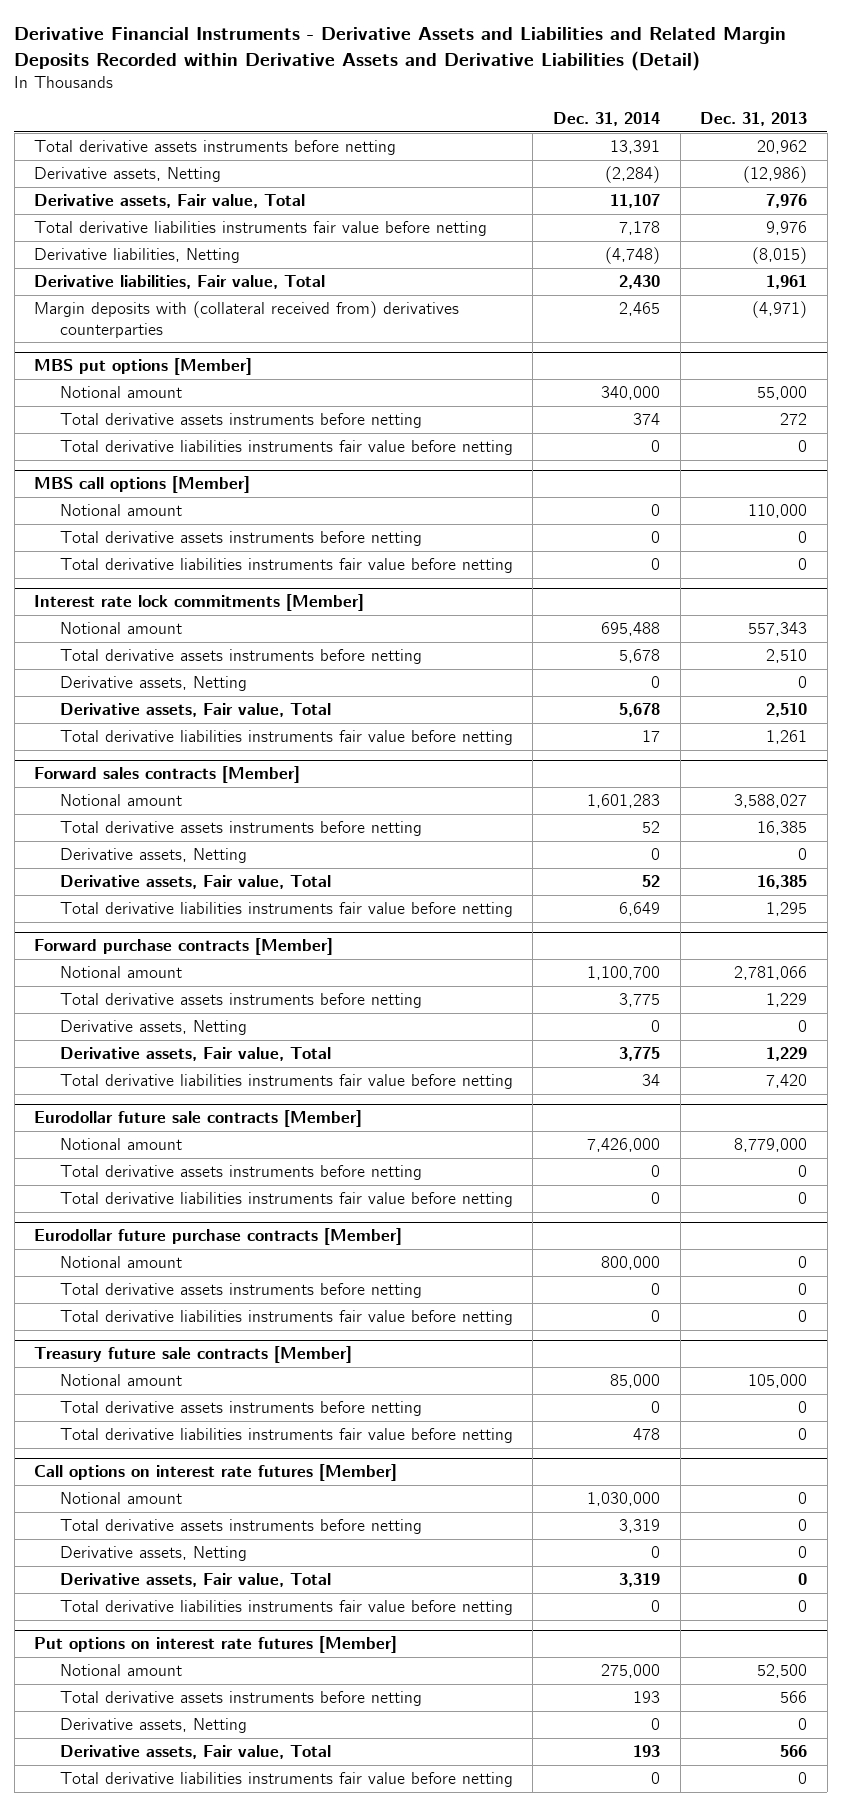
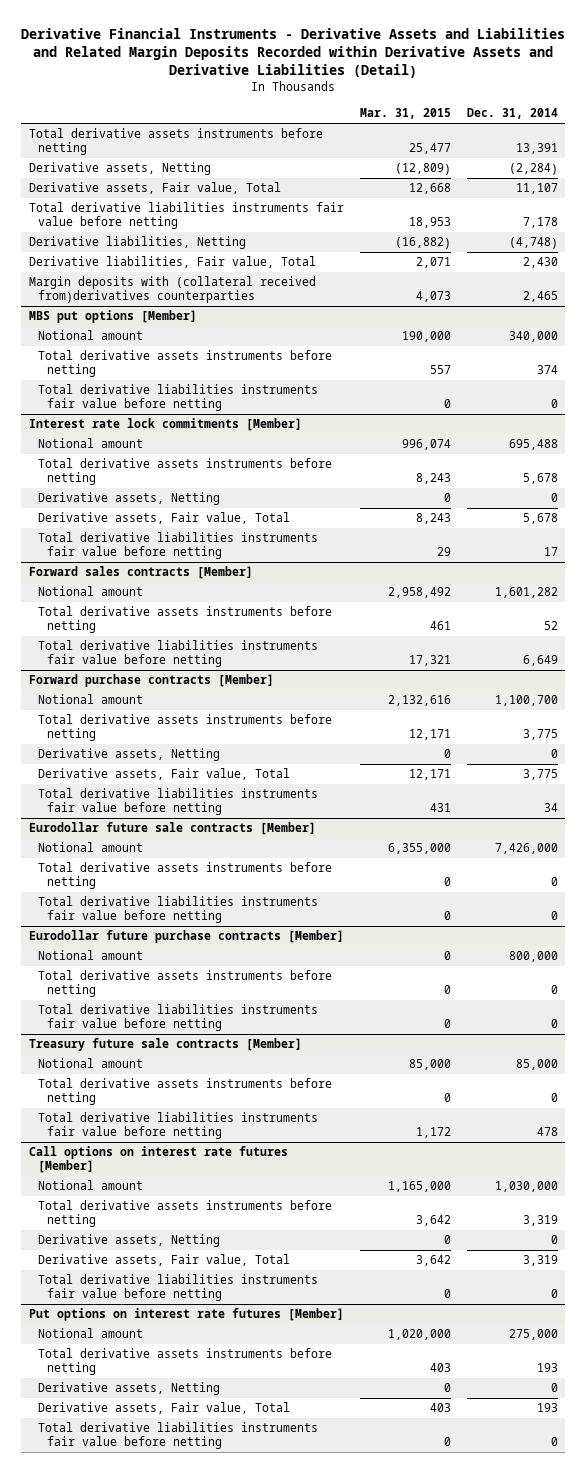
[700,112,808,127] Dec. 31, 2013 -> none
none -> [359,108,451,120] Mar. 31, 2015
[34,301,460,338] Margin deposits with (collateral received from) derivatives counterparties -> [28,276,316,303] Margin deposits with (collateral received from)derivatives counterparties
[34,476,251,494] MBS call options [Member] -> none
[59,504,182,517] Notional amount -> none
[59,531,422,547] Total derivative assets instruments before netting -> none
[59,558,513,574] Total derivative liabilities instruments fair value before netting -> none
[587,794,661,809] 1,601,283 -> [494,587,558,599] 1,601,282
[59,848,247,864] Derivative assets, Netting -> none
[59,875,331,890] Derivative assets, Fair value, Total -> none

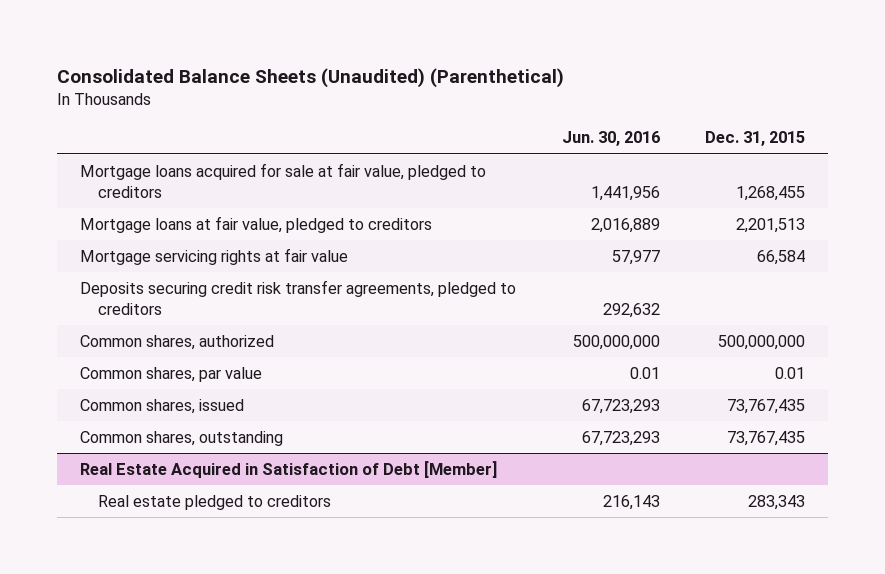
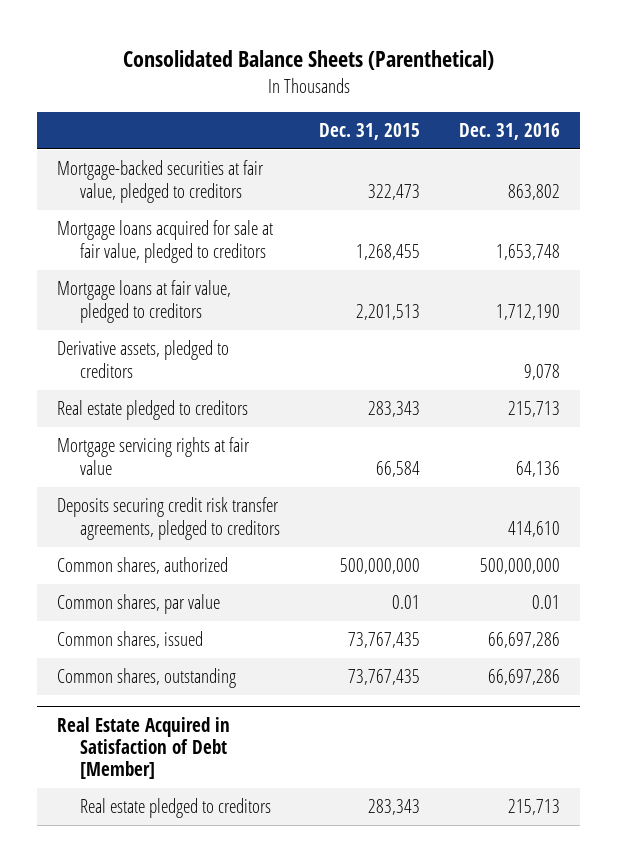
[57,67,565,88] Consolidated Balance Sheets (Unaudited) (Parenthetical) -> [122,49,494,70] Consolidated Balance Sheets (Parenthetical)
[561,131,660,147] Jun. 30, 2016 -> none
none -> [459,122,561,140] Dec. 31, 2016
none -> [56,160,264,203] Mortgage-backed securities at fair value, pledged to creditors
none -> [56,340,229,378] Derivative assets, pledged to creditors
none -> [56,400,248,421] Real estate pledged to creditors

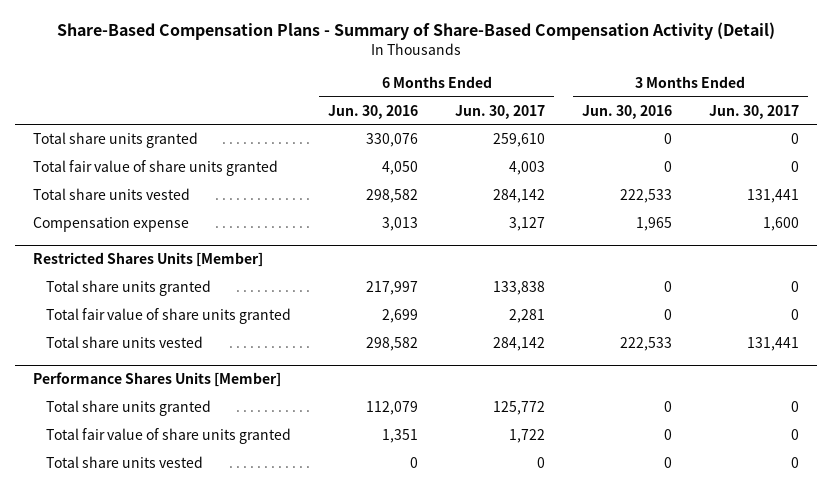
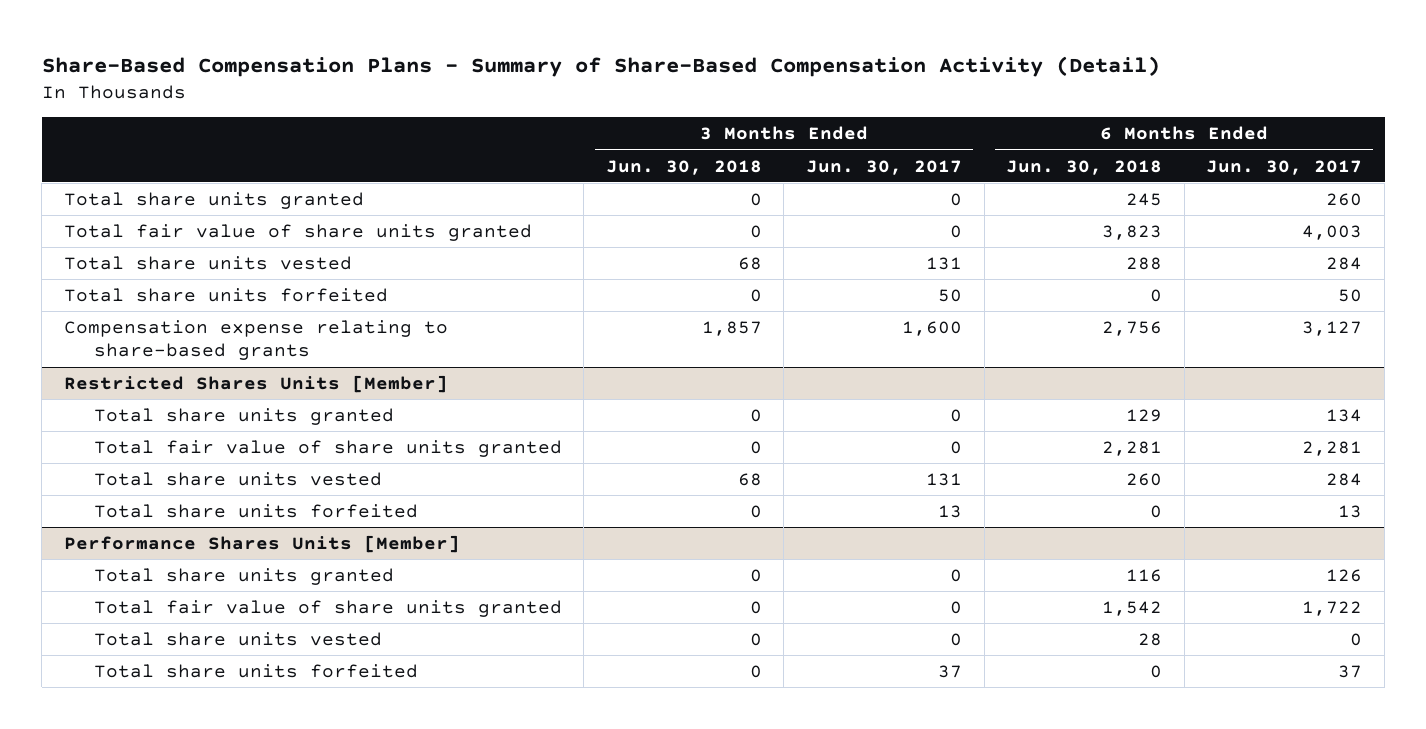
[328,104,419,119] Jun. 30, 2016 -> none
[581,104,672,119] Jun. 30, 2016 -> none
none -> [605,159,762,175] Jun. 30, 2018
none -> [1006,159,1163,175] Jun. 30, 2018
[492,132,545,147] 259,610 -> [1326,192,1363,206] 260
[492,188,545,203] 284,142 -> [1326,256,1363,270] 284
[746,188,799,203] 131,441 -> [925,256,962,270] 131
none -> [63,287,388,302] Total share units forfeited
[33,216,190,232] Compensation expense -> [63,319,448,361] Compensation expense relating to share-based grants
[492,280,545,295] 133,838 -> [1326,408,1363,422] 134
[492,336,545,351] 284,142 -> [1326,472,1363,486] 284
[746,336,799,351] 131,441 -> [925,472,962,486] 131
none -> [93,503,418,518] Total share units forfeited
[492,400,545,415] 125,772 -> [1326,568,1363,582] 126
none -> [93,663,418,678] Total share units forfeited

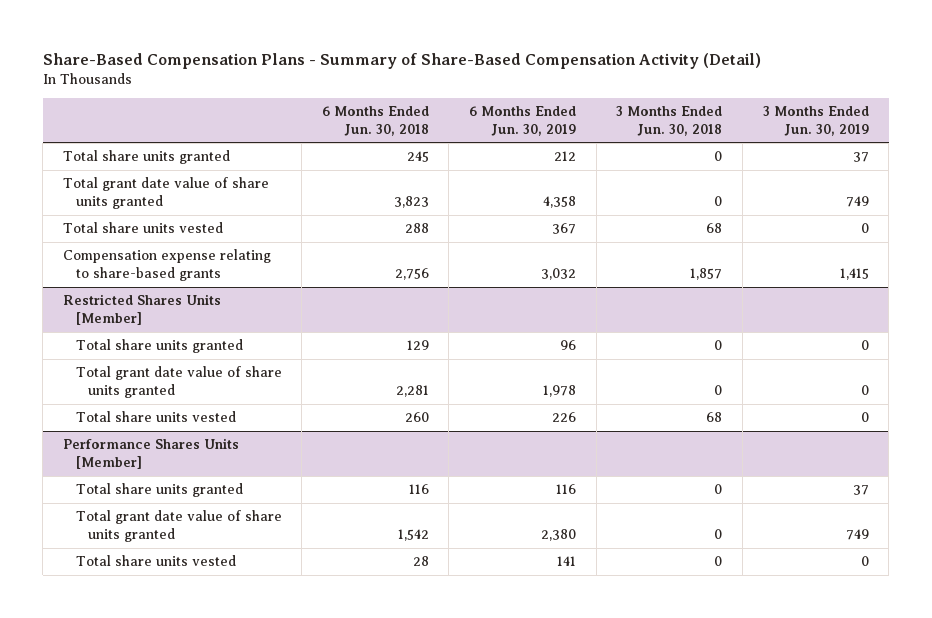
[805,159,962,175] Jun. 30, 2017 -> none
[1206,159,1363,175] Jun. 30, 2017 -> none
none -> [469,106,577,136] 6 Months Ended Jun. 30, 2019
none -> [762,106,869,136] 3 Months Ended Jun. 30, 2019
[63,223,532,241] Total fair value of share units granted -> [62,177,269,209] Total grant date value of share units granted
[63,287,388,302] Total share units forfeited -> none
[93,439,562,457] Total fair value of share units granted -> [75,366,282,398] Total grant date value of share units granted
[93,503,418,518] Total share units forfeited -> none
[93,599,562,617] Total fair value of share units granted -> [75,510,282,542] Total grant date value of share units granted
[93,663,418,678] Total share units forfeited -> none

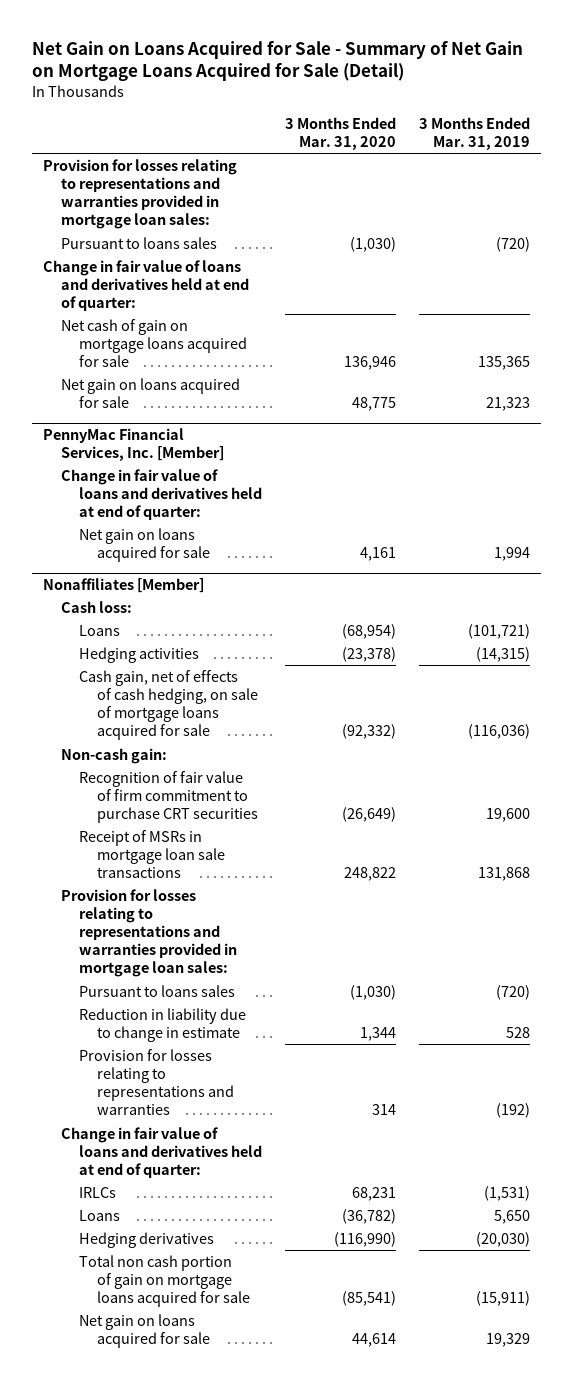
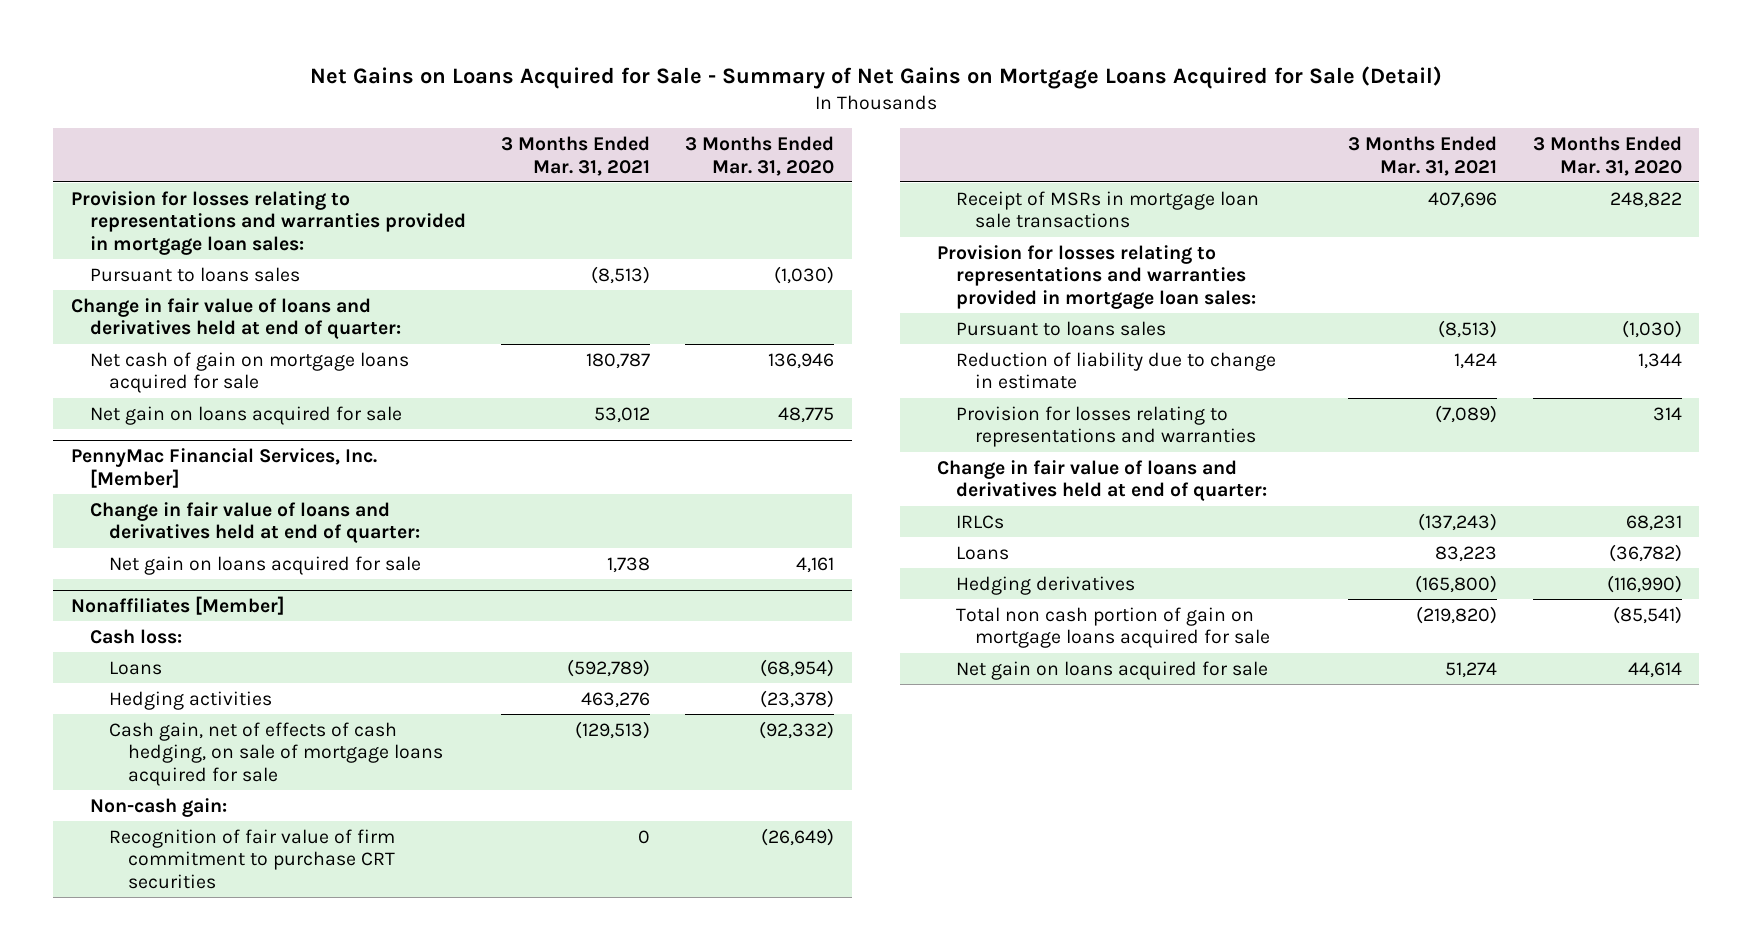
[31,40,523,82] Net Gain on Loans Acquired for Sale - Summary of Net Gain on Mortgage Loans Acquired for Sale (Detail) -> [310,65,1443,89] Net Gains on Loans Acquired for Sale - Summary of Net Gains on Mortgage Loans Acquired for Sale (Detail)
[418,116,530,150] 3 Months Ended Mar. 31, 2019 -> none
none -> [501,135,651,176] 3 Months Ended Mar. 31, 2021
[78,1007,246,1043] Reduction in liability due to change in estimate -> [956,351,1277,390] Reduction of liability due to change in estimate

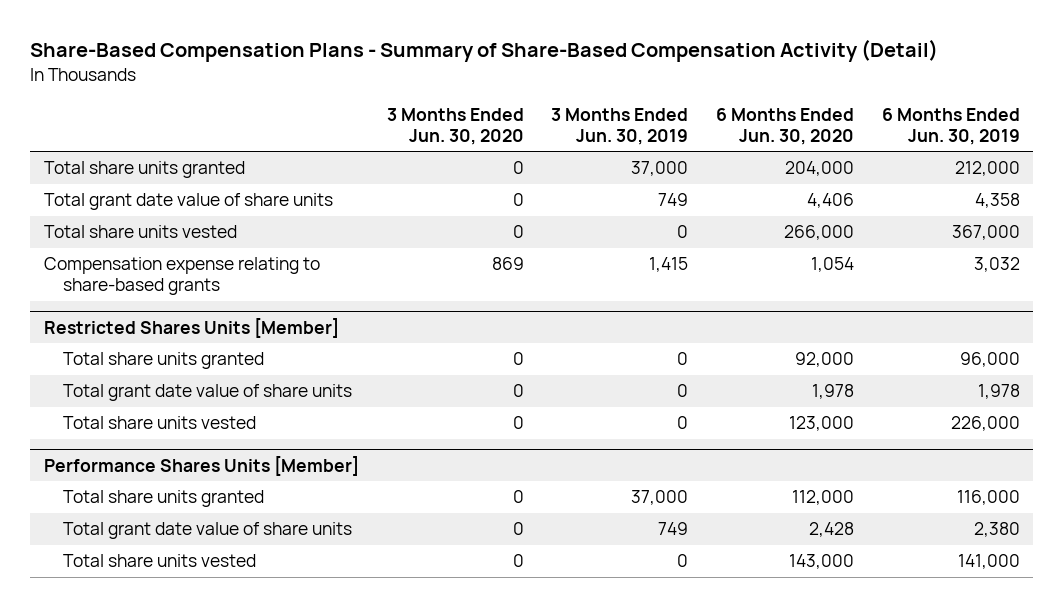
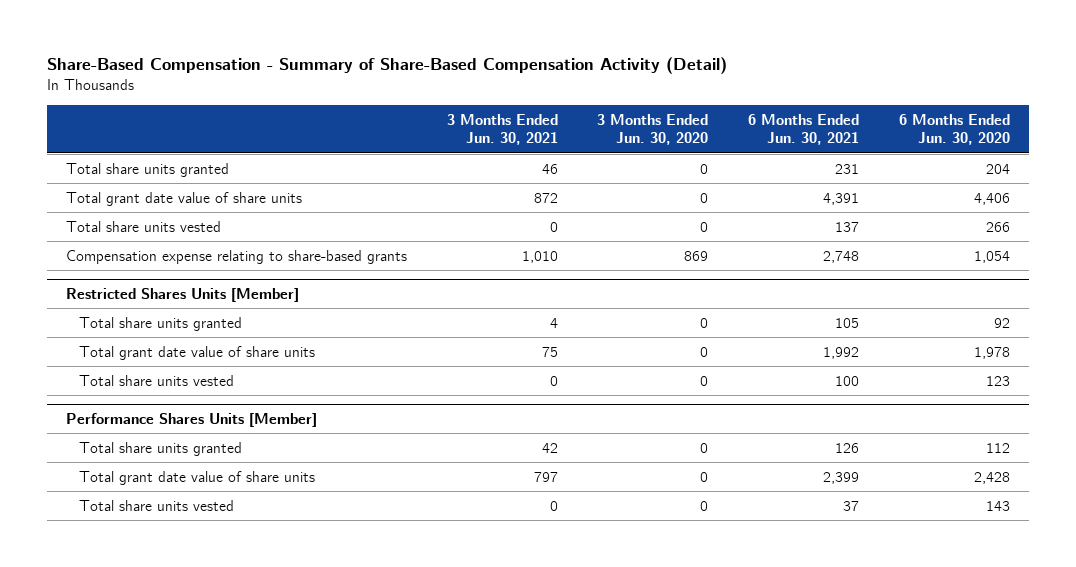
[30,39,939,63] Share-Based Compensation Plans - Summary of Share-Based Compensation Activity (Detail) -> [46,56,727,74] Share-Based Compensation - Summary of Share-Based Compensation Activity (Detail)
[551,107,689,145] 3 Months Ended Jun. 30, 2019 -> none
[881,107,1020,145] 6 Months Ended Jun. 30, 2019 -> none
none -> [446,113,558,146] 3 Months Ended Jun. 30, 2021
none -> [747,113,859,146] 6 Months Ended Jun. 30, 2021
[785,161,855,177] 204,000 -> [985,163,1010,174] 204
[784,225,855,241] 266,000 -> [985,221,1010,232] 266
[795,352,855,368] 92,000 -> [993,317,1010,328] 92
[789,416,855,432] 123,000 -> [985,375,1010,386] 123
[792,490,855,506] 112,000 -> [985,442,1010,453] 112
[789,554,855,570] 143,000 -> [985,500,1010,511] 143

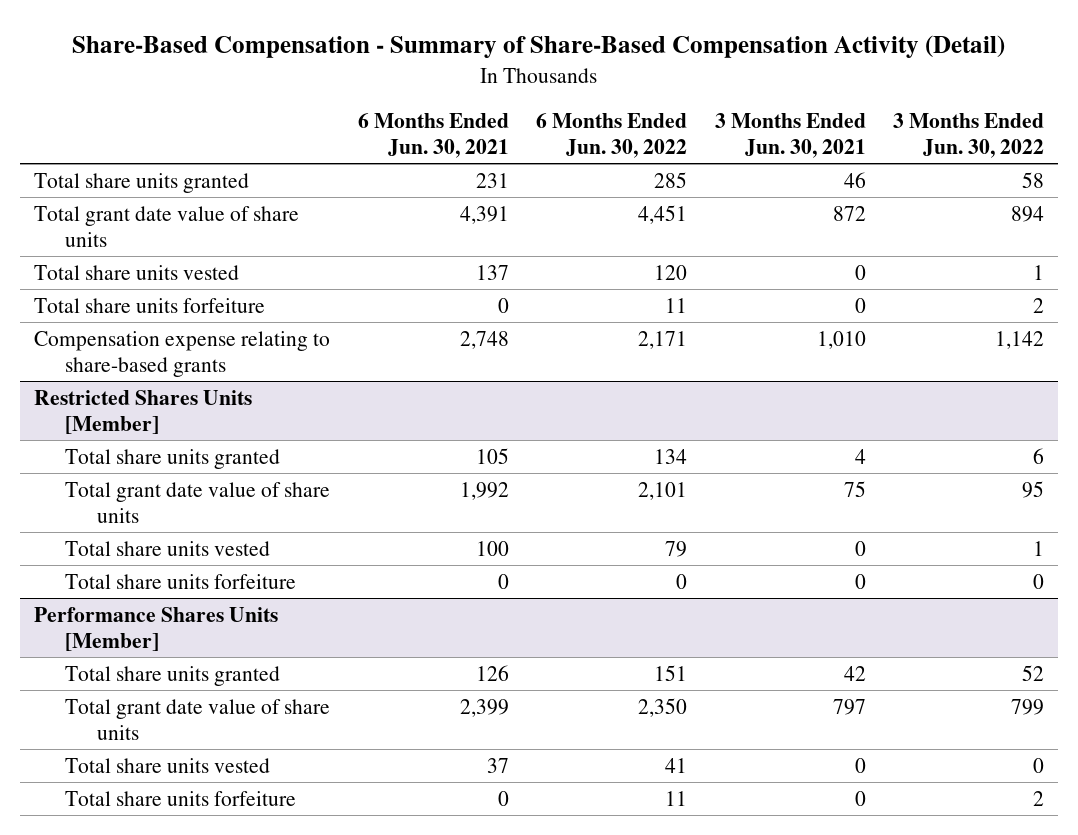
[597,113,709,146] 3 Months Ended Jun. 30, 2020 -> none
[898,113,1010,146] 6 Months Ended Jun. 30, 2020 -> none
none -> [536,112,688,159] 6 Months Ended Jun. 30, 2022
none -> [893,112,1045,159] 3 Months Ended Jun. 30, 2022
none -> [33,297,265,313] Total share units forfeiture
none -> [65,573,297,589] Total share units forfeiture
none -> [65,790,297,806] Total share units forfeiture

